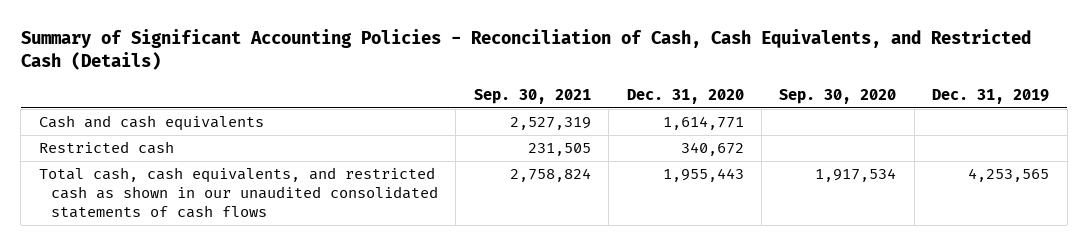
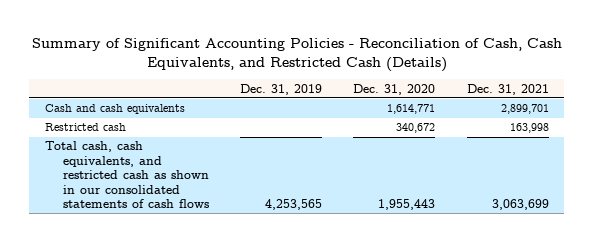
[473,89,591,105] Sep. 30, 2021 -> none
[779,89,897,105] Sep. 30, 2020 -> none
none -> [466,83,549,95] Dec. 31, 2021
[38,167,438,218] Total cash, cash equivalents, and restricted cash as shown in our unaudited consolidated statements of cash flows -> [44,141,210,208] Total cash, cash equivalents, and restricted cash as shown in our consolidated statements of cash flows

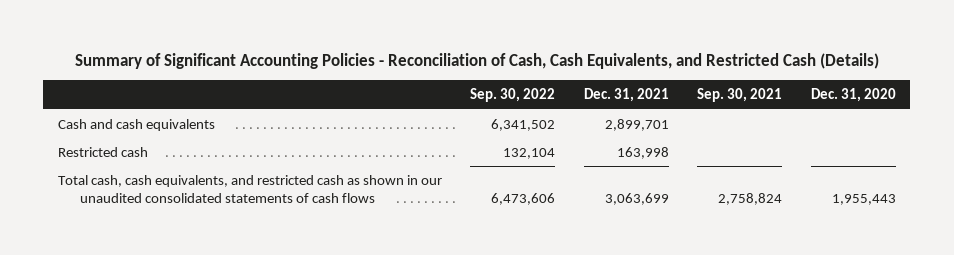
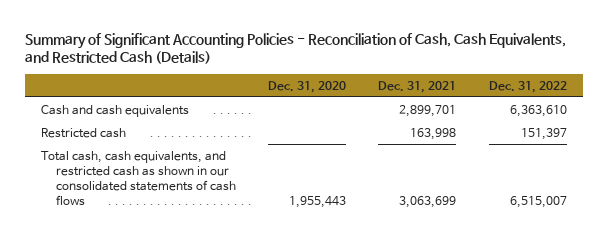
[470,88,556,103] Sep. 30, 2022 -> none
[697,88,783,103] Sep. 30, 2021 -> none
none -> [488,80,567,93] Dec. 31, 2022
[57,174,442,203] Total cash, cash equivalents, and restricted cash as shown in our unaudited consolidated statements of cash flows -> [41,150,236,206] Total cash, cash equivalents, and restricted cash as shown in our consolidated statements of cash flows

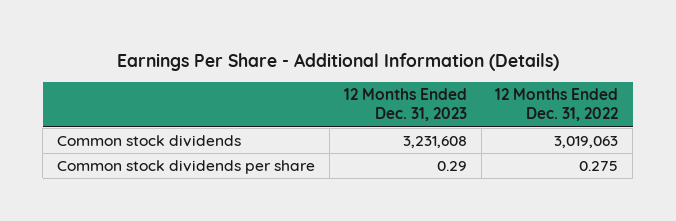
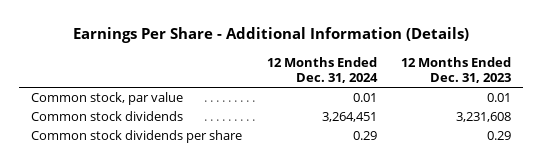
[495,88,619,122] 12 Months Ended Dec. 31, 2022 -> none
none -> [266,56,378,84] 12 Months Ended Dec. 31, 2024
none -> [31,92,184,106] Common stock, par value

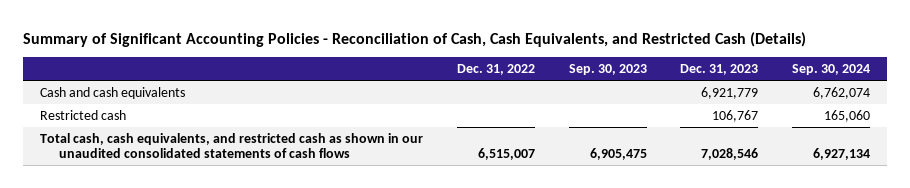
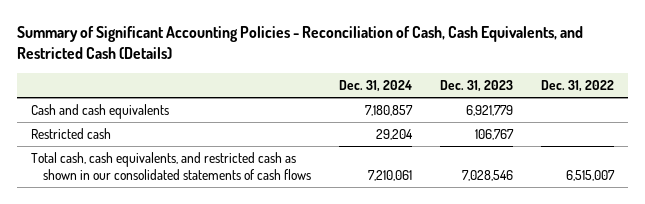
[568,64,647,76] Sep. 30, 2023 -> none
[791,64,870,76] Sep. 30, 2024 -> none
none -> [339,80,413,93] Dec. 31, 2024
[40,132,424,159] Total cash, cash equivalents, and restricted cash as shown in our unaudited consolidated statements of cash flows -> [30,152,312,180] Total cash, cash equivalents, and restricted cash as shown in our consolidated statements of cash flows

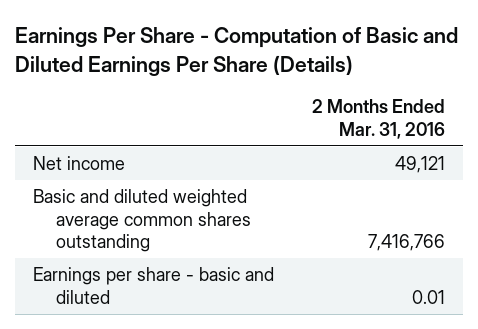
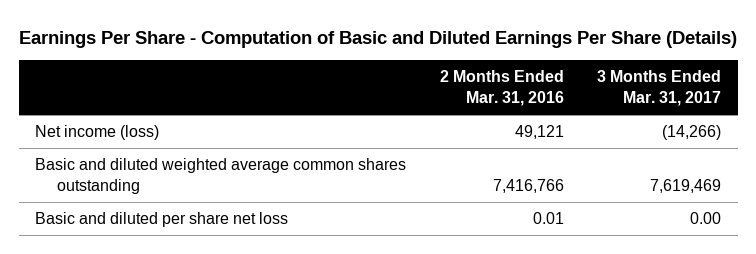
none -> [597,70,722,107] 3 Months Ended Mar. 31, 2017
[33,156,126,171] Net income -> [35,125,160,141] Net income (loss)
[33,267,275,304] Earnings per share - basic and diluted -> [35,212,289,228] Basic and diluted per share net loss

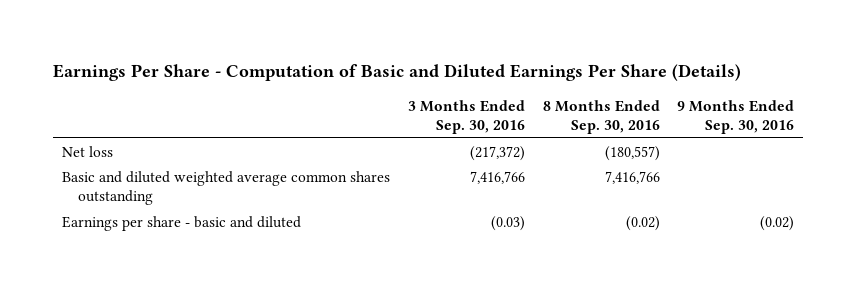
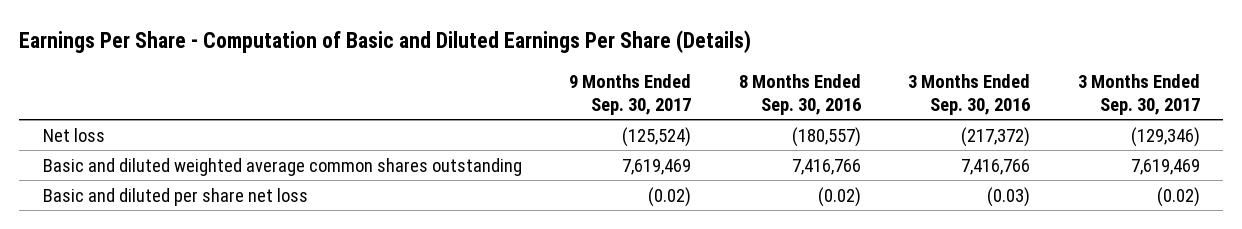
[677,99,795,135] 9 Months Ended Sep. 30, 2016 -> none
none -> [569,73,692,116] 9 Months Ended Sep. 30, 2017
none -> [1077,73,1200,116] 3 Months Ended Sep. 30, 2017
[62,215,302,231] Earnings per share - basic and diluted -> [42,187,308,206] Basic and diluted per share net loss

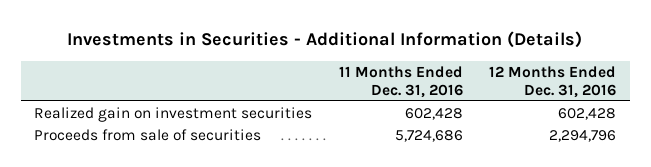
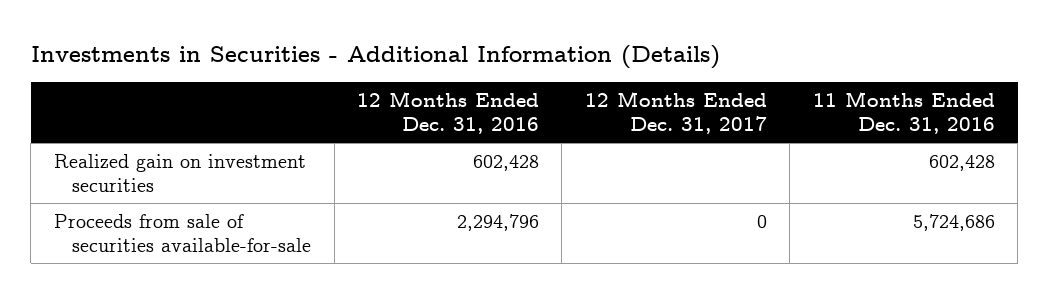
none -> [584,91,767,134] 12 Months Ended Dec. 31, 2017
[34,128,262,141] Proceeds from sale of securities -> [53,214,312,252] Proceeds from sale of securities available-for-sale

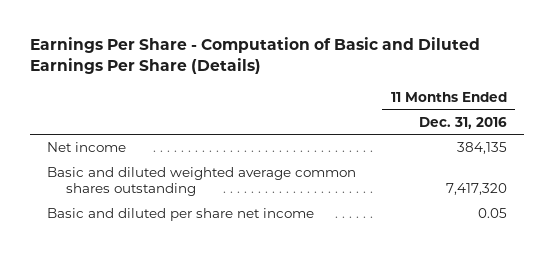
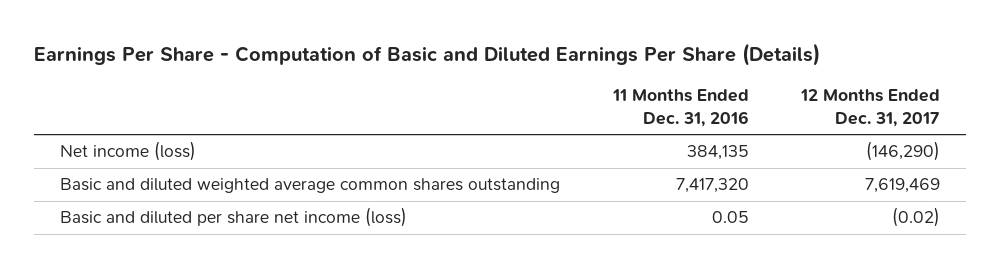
none -> [800,89,941,127] 12 Months Ended Dec. 31, 2017
[46,142,126,153] Net income -> [60,141,197,162] Net income (loss)
[46,208,314,222] Basic and diluted per share net income -> [60,207,408,228] Basic and diluted per share net income (loss)

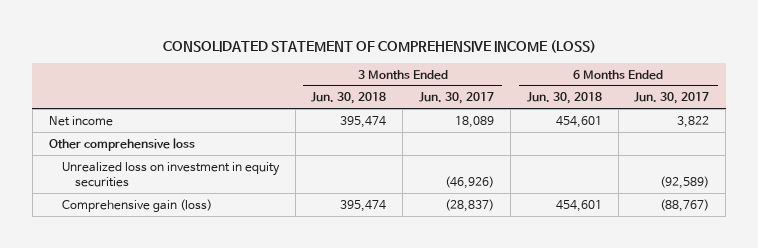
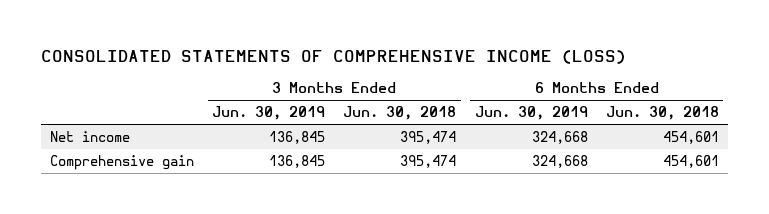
[162,39,596,53] CONSOLIDATED STATEMENT OF COMPREHENSIVE INCOME (LOSS) -> [41,50,627,65] CONSOLIDATED STATEMENTS OF COMPREHENSIVE INCOME (LOSS)
[419,92,495,105] Jun. 30, 2017 -> none
[634,92,710,105] Jun. 30, 2017 -> none
none -> [212,106,326,121] Jun. 30, 2019
none -> [474,106,588,121] Jun. 30, 2019
[48,137,195,151] Other comprehensive loss -> none
[61,161,280,187] Unrealized loss on investment in equity securities -> none
[61,198,212,212] Comprehensive gain (loss) -> [50,155,195,171] Comprehensive gain

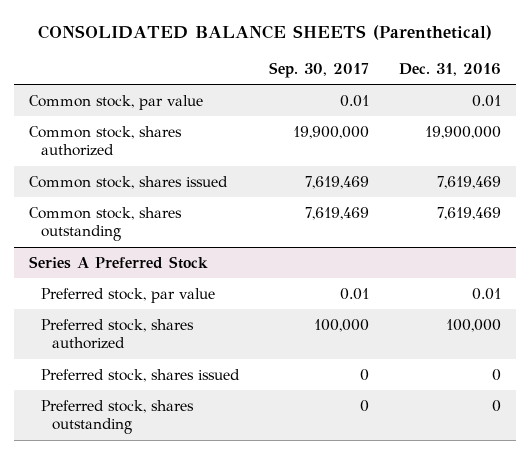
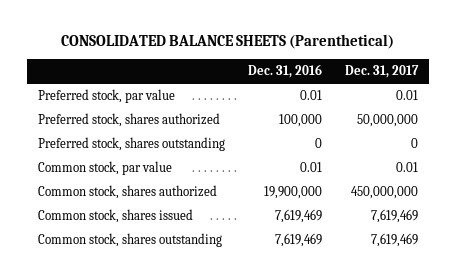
[269,62,370,79] Sep. 30, 2017 -> none
none -> [345,65,420,79] Dec. 31, 2017
none -> [38,89,176,104] Preferred stock, par value
none -> [38,113,221,128] Preferred stock, shares authorized
none -> [38,137,226,152] Preferred stock, shares outstanding
[29,255,209,269] Series A Preferred Stock -> none
[40,287,215,303] Preferred stock, par value -> none
[40,318,194,350] Preferred stock, shares authorized -> none
[40,368,240,382] Preferred stock, shares issued -> none
[40,399,194,435] Preferred stock, shares outstanding -> none

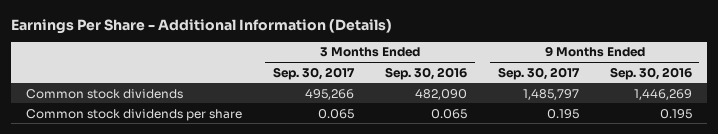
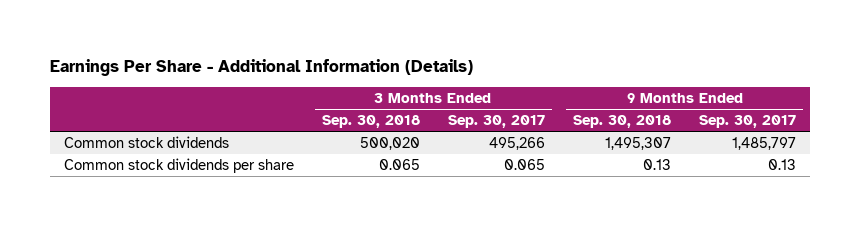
[384,66,467,80] Sep. 30, 2016 -> none
[609,66,692,80] Sep. 30, 2016 -> none
none -> [321,115,420,129] Sep. 30, 2018
none -> [572,115,671,129] Sep. 30, 2018
[546,108,579,119] 0.195 -> [768,158,797,170] 0.13

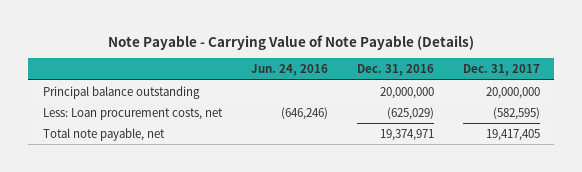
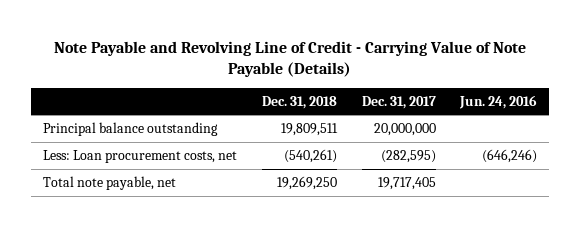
[108,34,475,50] Note Payable - Carrying Value of Note Payable (Details) -> [54,40,527,77] Note Payable and Revolving Line of Credit - Carrying Value of Note Payable (Details)
[356,64,434,77] Dec. 31, 2016 -> none
none -> [262,95,338,109] Dec. 31, 2018
[492,106,540,120] (582,595) -> [380,150,436,164] (282,595)
[485,128,540,141] 19,417,405 -> [377,177,436,191] 19,717,405

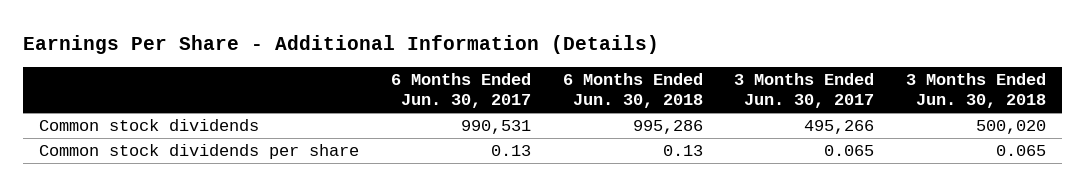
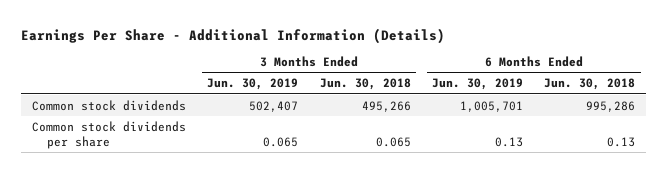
[390,73,531,108] 6 Months Ended Jun. 30, 2017 -> none
[734,73,875,108] 3 Months Ended Jun. 30, 2017 -> none
none -> [207,78,299,91] Jun. 30, 2019
none -> [431,78,523,91] Jun. 30, 2019
[976,120,1047,135] 500,020 -> [361,100,411,112] 495,266

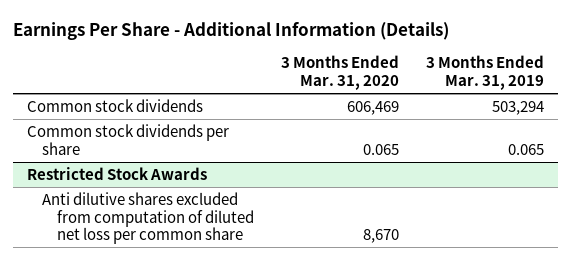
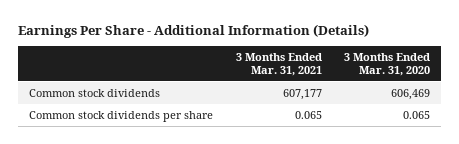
[426,55,545,91] 3 Months Ended Mar. 31, 2019 -> none
none -> [235,53,322,77] 3 Months Ended Mar. 31, 2021
[26,166,207,180] Restricted Stock Awards -> none
[41,191,254,245] Anti dilutive shares excluded from computation of diluted net loss per common share -> none

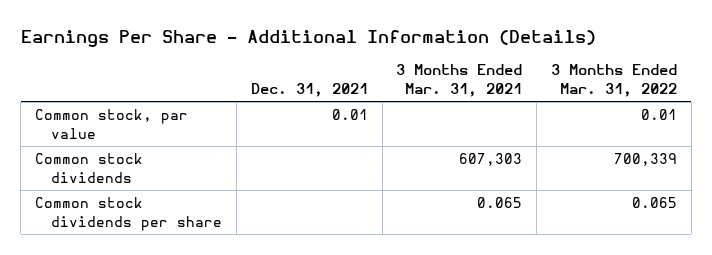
[344,53,431,77] 3 Months Ended Mar. 31, 2020 -> none
none -> [250,82,368,97] Dec. 31, 2021
none -> [551,64,678,97] 3 Months Ended Mar. 31, 2022
none -> [35,109,189,139] Common stock, par value
[282,88,322,100] 607,177 -> [459,153,523,167] 607,303

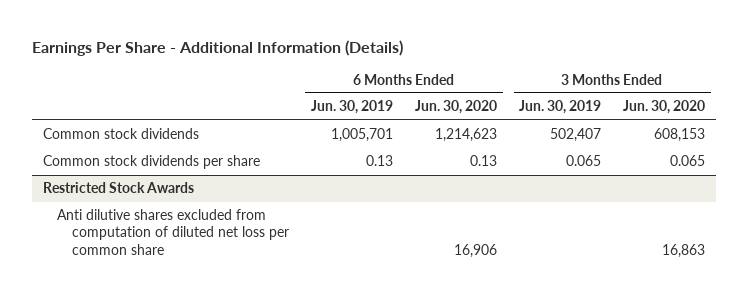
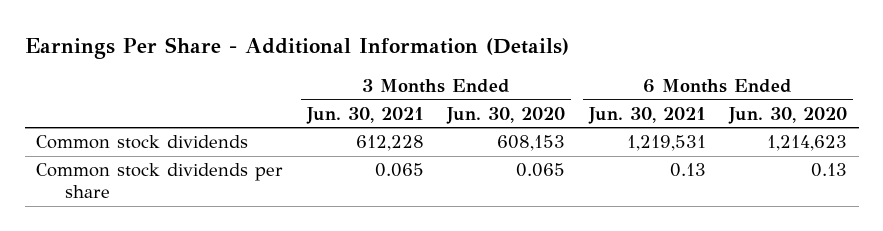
[310,100,393,115] Jun. 30, 2019 -> none
[519,100,602,115] Jun. 30, 2019 -> none
none -> [305,106,424,124] Jun. 30, 2021
none -> [587,106,706,124] Jun. 30, 2021
[42,182,194,194] Restricted Stock Awards -> none
[57,209,289,255] Anti dilutive shares excluded from computation of diluted net loss per common share -> none

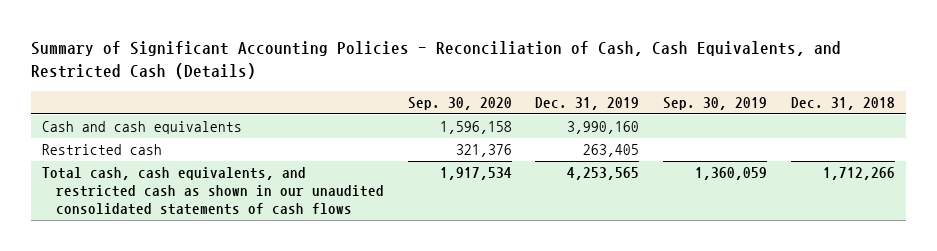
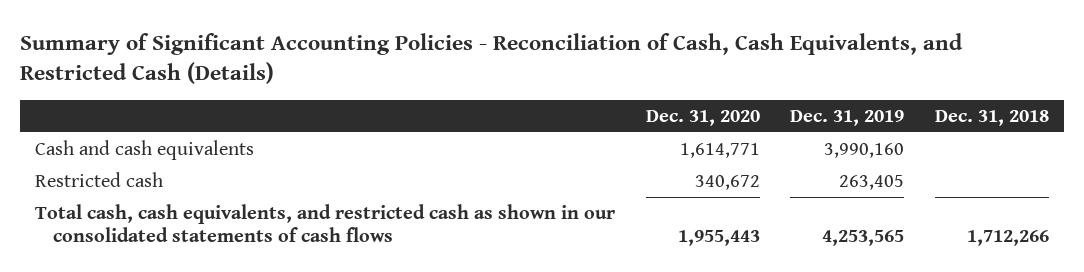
[407,96,512,110] Sep. 30, 2020 -> none
[663,96,768,110] Sep. 30, 2019 -> none
none -> [645,109,760,126] Dec. 31, 2020
[42,167,385,216] Total cash, cash equivalents, and restricted cash as shown in our unaudited consolidated statements of cash flows -> [35,204,616,243] Total cash, cash equivalents, and restricted cash as shown in our consolidated statements of cash flows

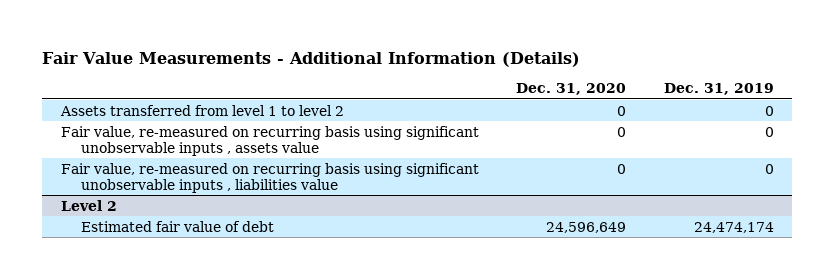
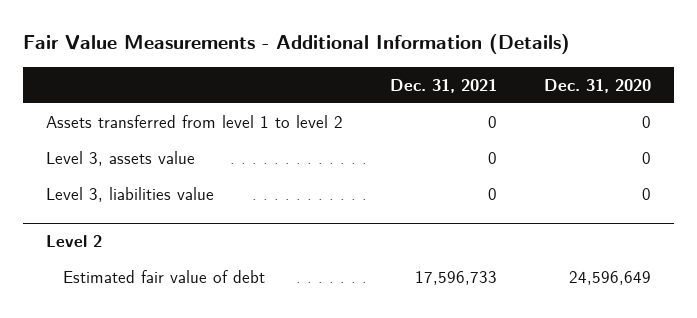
[663,83,774,96] Dec. 31, 2019 -> none
none -> [389,78,497,93] Dec. 31, 2021
[60,125,479,157] Fair value, re-measured on recurring basis using significant unobservable inputs , assets value -> [46,151,196,167] Level 3, assets value
[60,162,479,194] Fair value, re-measured on recurring basis using significant unobservable inputs , liabilities value -> [46,187,215,203] Level 3, liabilities value

